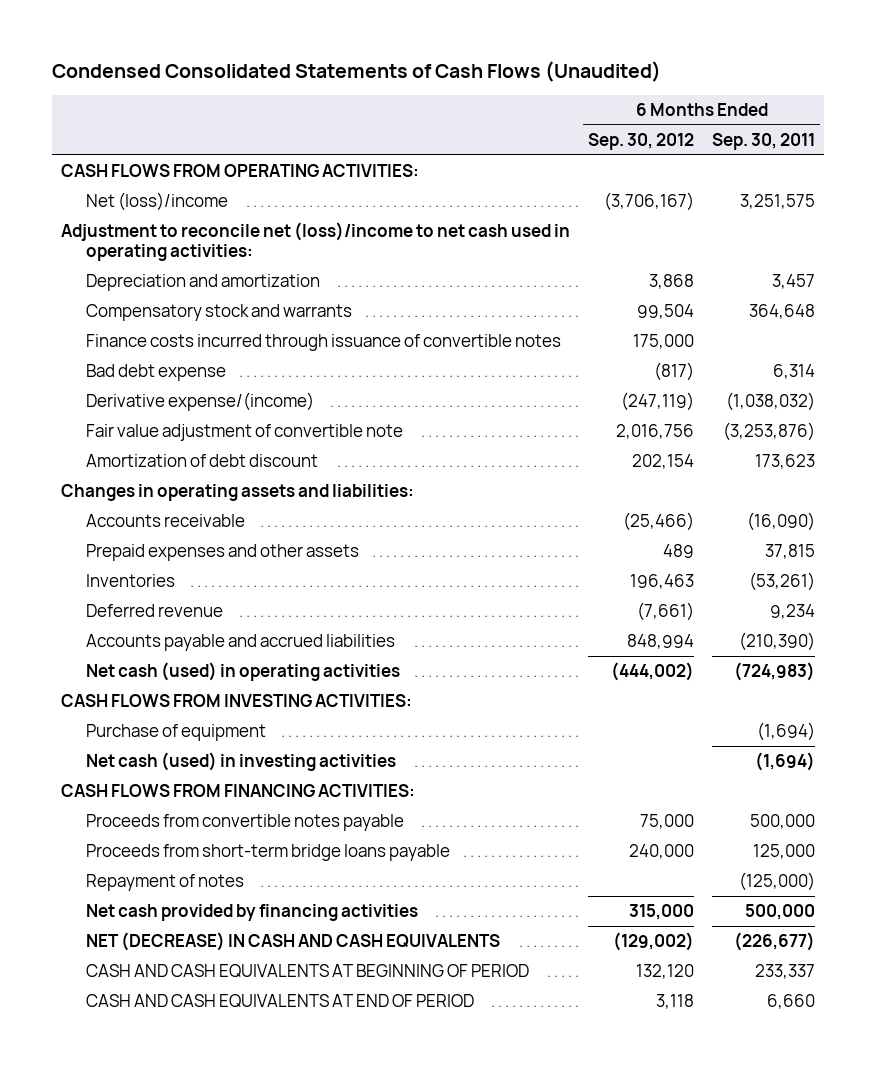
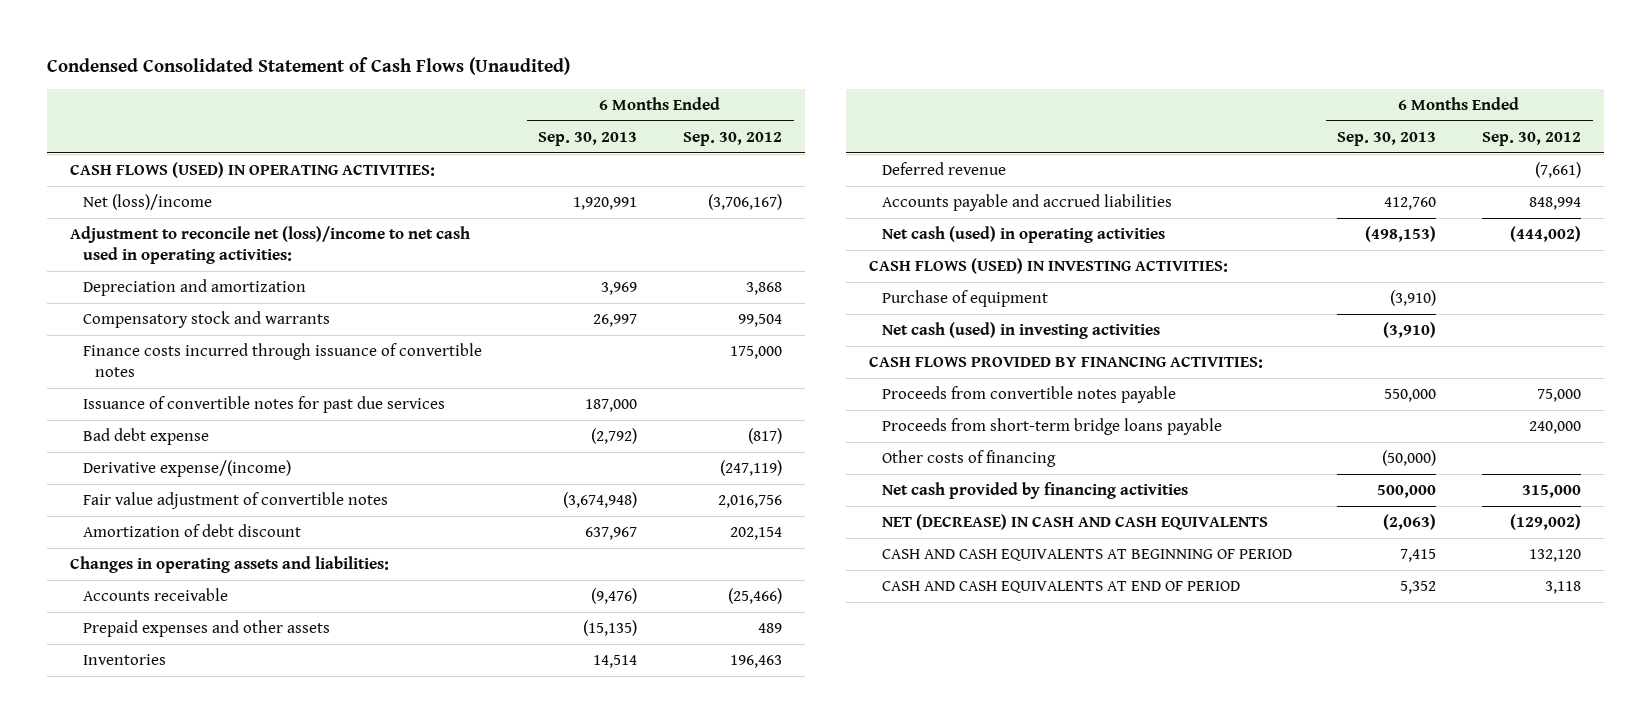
[51,60,661,82] Condensed Consolidated Statements of Cash Flows (Unaudited) -> [47,57,571,76] Condensed Consolidated Statement of Cash Flows (Unaudited)
[712,133,816,151] Sep. 30, 2011 -> none
none -> [538,131,638,146] Sep. 30, 2013
[60,164,419,178] CASH FLOWS FROM OPERATING ACTIVITIES: -> [70,162,436,179] CASH FLOWS (USED) IN OPERATING ACTIVITIES:
none -> [82,396,445,414] Issuance of convertible notes for past due services
[85,424,403,442] Fair value adjustment of convertible note -> [82,492,388,510] Fair value adjustment of convertible notes
[60,694,412,708] CASH FLOWS FROM INVESTING ACTIVITIES: -> [868,258,1228,275] CASH FLOWS (USED) IN INVESTING ACTIVITIES:
[60,784,415,798] CASH FLOWS FROM FINANCING ACTIVITIES: -> [868,356,1263,369] CASH FLOWS PROVIDED BY FINANCING ACTIVITIES:
[85,874,244,892] Repayment of notes -> none
none -> [881,450,1056,468] Other costs of financing

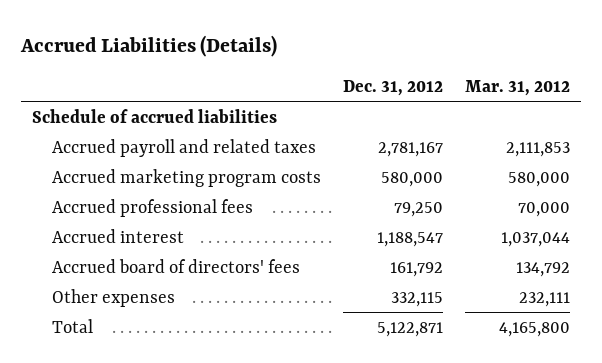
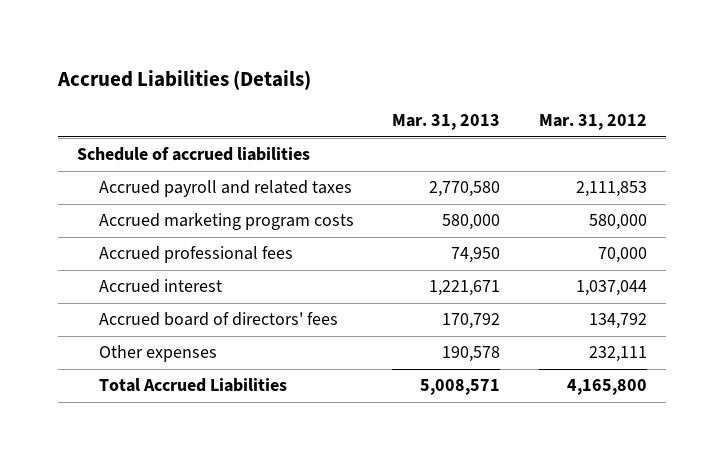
[343,79,444,96] Dec. 31, 2012 -> none
none -> [392,114,501,131] Mar. 31, 2013
[51,318,93,333] Total -> [99,378,288,393] Total Accrued Liabilities

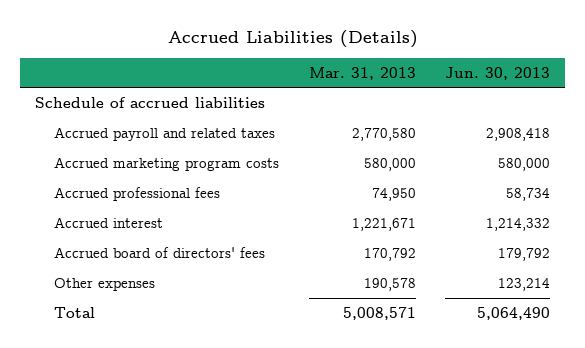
[538,114,647,131] Mar. 31, 2012 -> none
none -> [445,66,551,80] Jun. 30, 2013
[99,378,288,393] Total Accrued Liabilities -> [53,306,95,318] Total

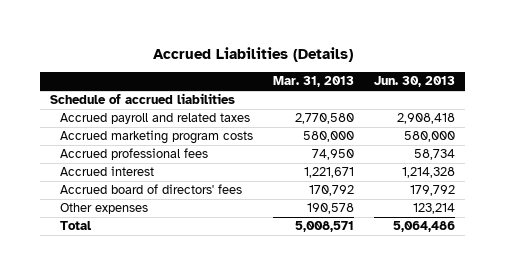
[486,217,551,231] 1,214,332 -> [402,167,456,179] 1,214,328
[477,306,551,320] 5,064,490 -> [393,221,456,233] 5,064,486

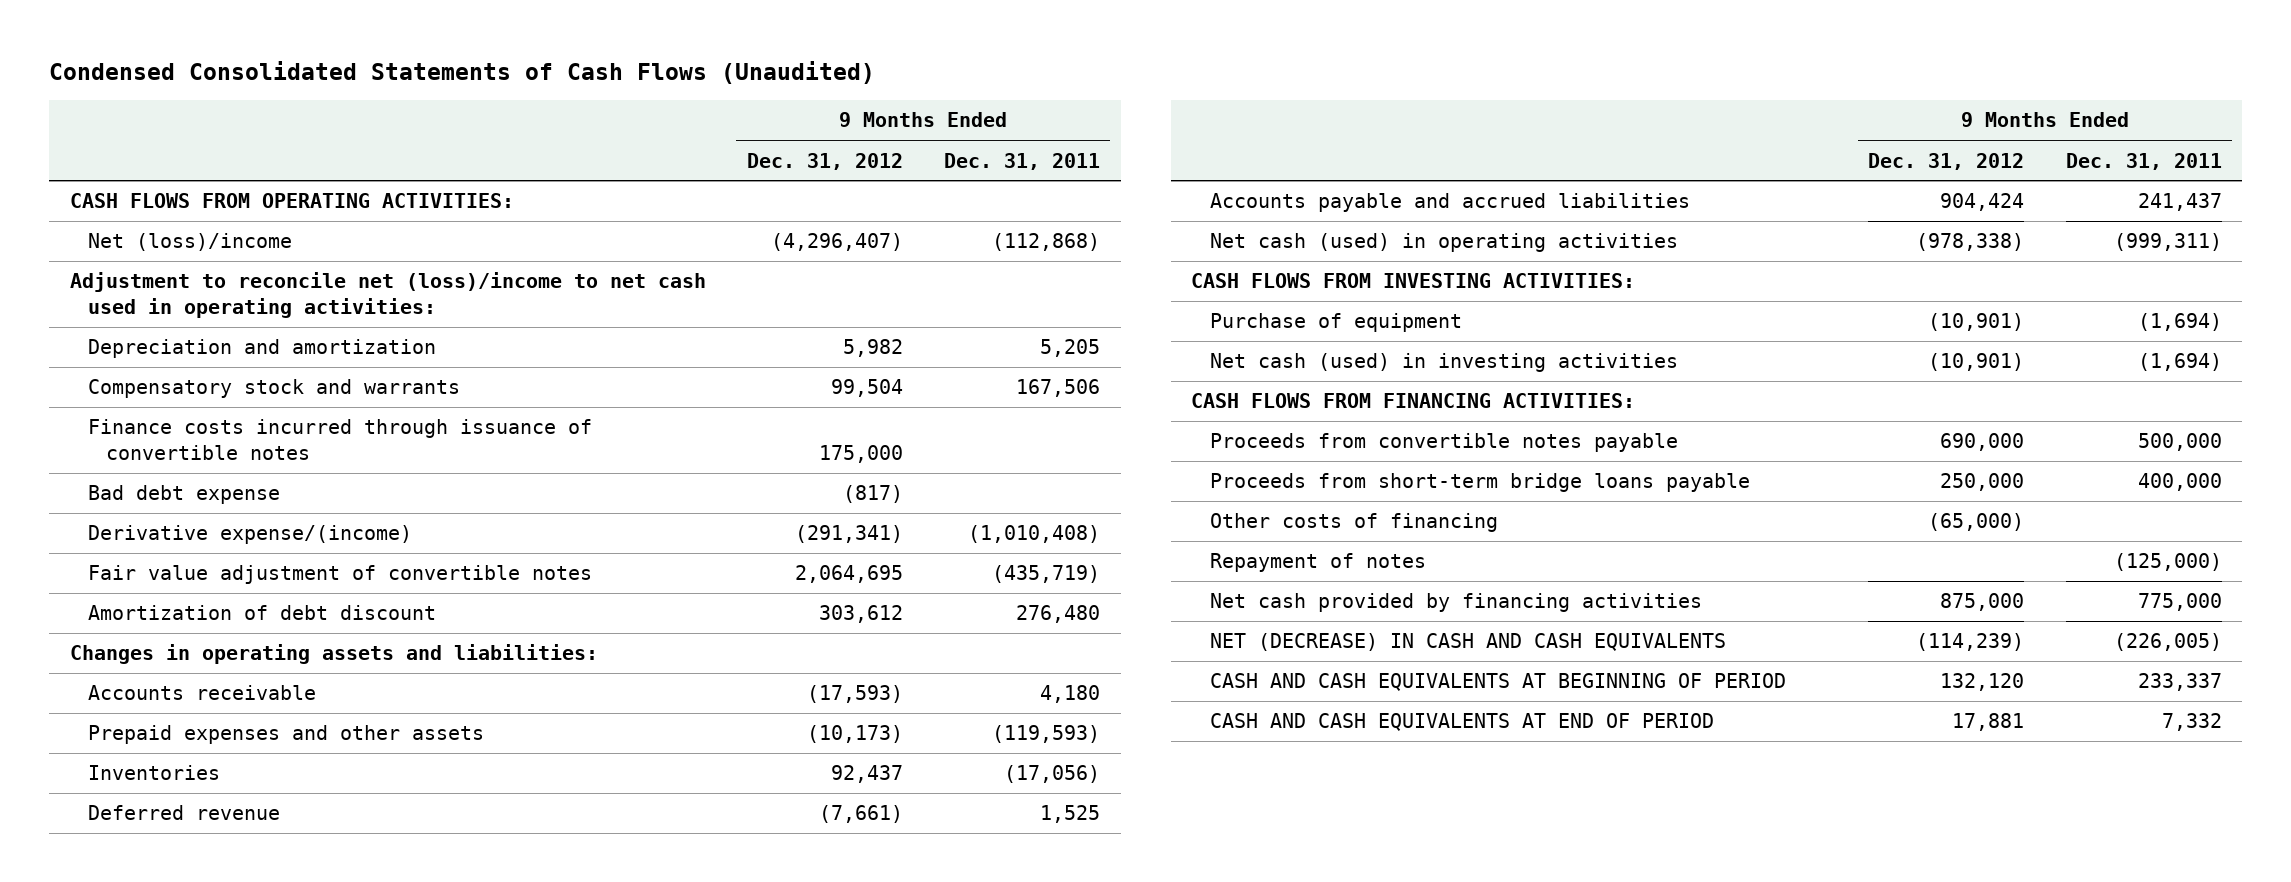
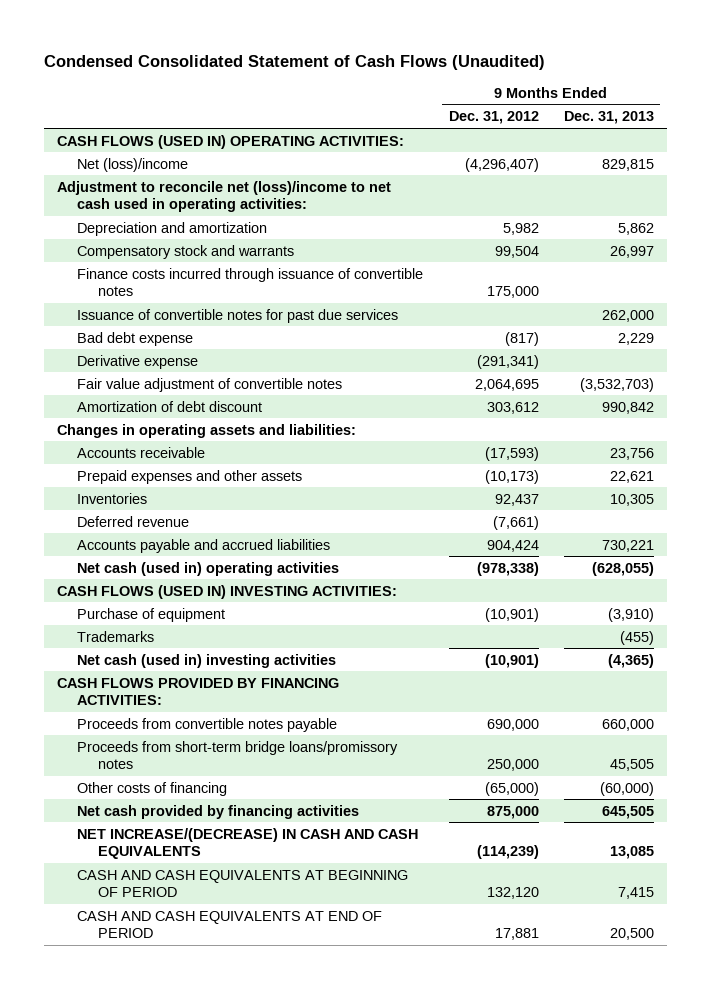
[48,61,875,85] Condensed Consolidated Statements of Cash Flows (Unaudited) -> [44,54,546,70] Condensed Consolidated Statement of Cash Flows (Unaudited)
[943,152,1100,170] Dec. 31, 2011 -> none
none -> [563,111,654,125] Dec. 31, 2013
[69,193,514,209] CASH FLOWS FROM OPERATING ACTIVITIES: -> [56,134,404,149] CASH FLOWS (USED IN) OPERATING ACTIVITIES:
none -> [77,308,399,323] Issuance of convertible notes for past due services
[87,525,412,545] Derivative expense/(income) -> [77,354,199,369] Derivative expense
[1209,233,1678,253] Net cash (used) in operating activities -> [77,561,340,576] Net cash (used in) operating activities
[1191,273,1636,289] CASH FLOWS FROM INVESTING ACTIVITIES: -> [56,584,397,599] CASH FLOWS (USED IN) INVESTING ACTIVITIES:
none -> [77,630,155,642] Trademarks
[1209,353,1678,373] Net cash (used) in investing activities -> [77,653,337,668] Net cash (used in) investing activities
[1191,393,1636,409] CASH FLOWS FROM FINANCING ACTIVITIES: -> [56,677,339,705] CASH FLOWS PROVIDED BY FINANCING ACTIVITIES:
[1209,473,1750,493] Proceeds from short-term bridge loans payable -> [77,740,399,769] Proceeds from short-term bridge loans/promissory notes
[1209,553,1426,573] Repayment of notes -> none
[1209,633,1726,652] NET (DECREASE) IN CASH AND CASH EQUIVALENTS -> [77,827,419,859] NET INCREASE/(DECREASE) IN CASH AND CASH EQUIVALENTS

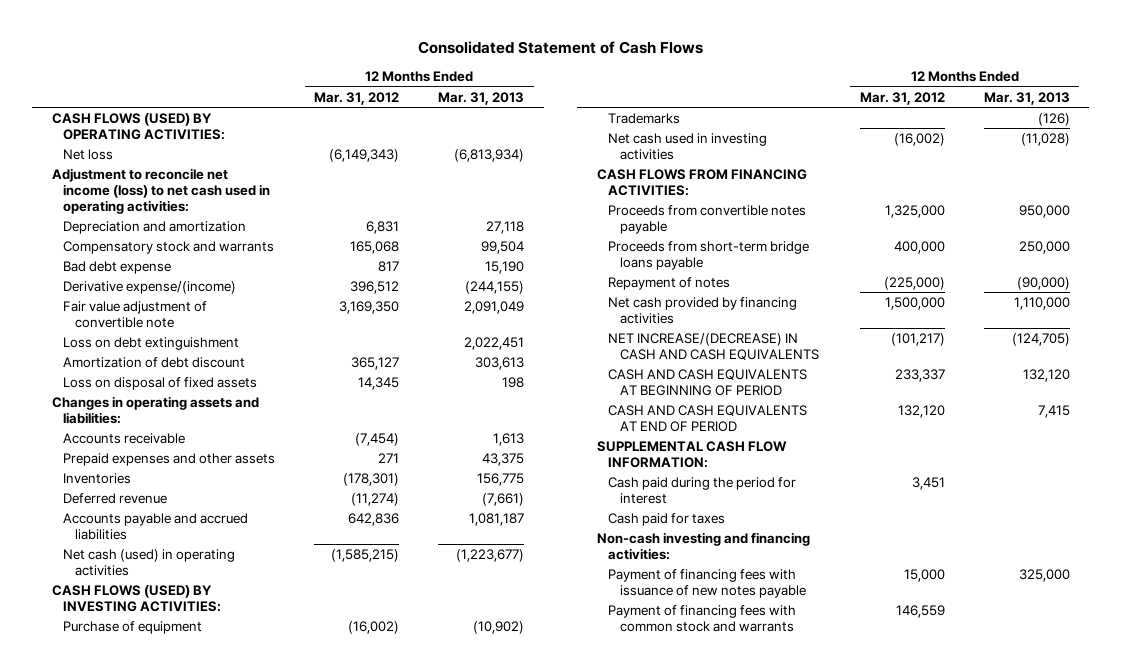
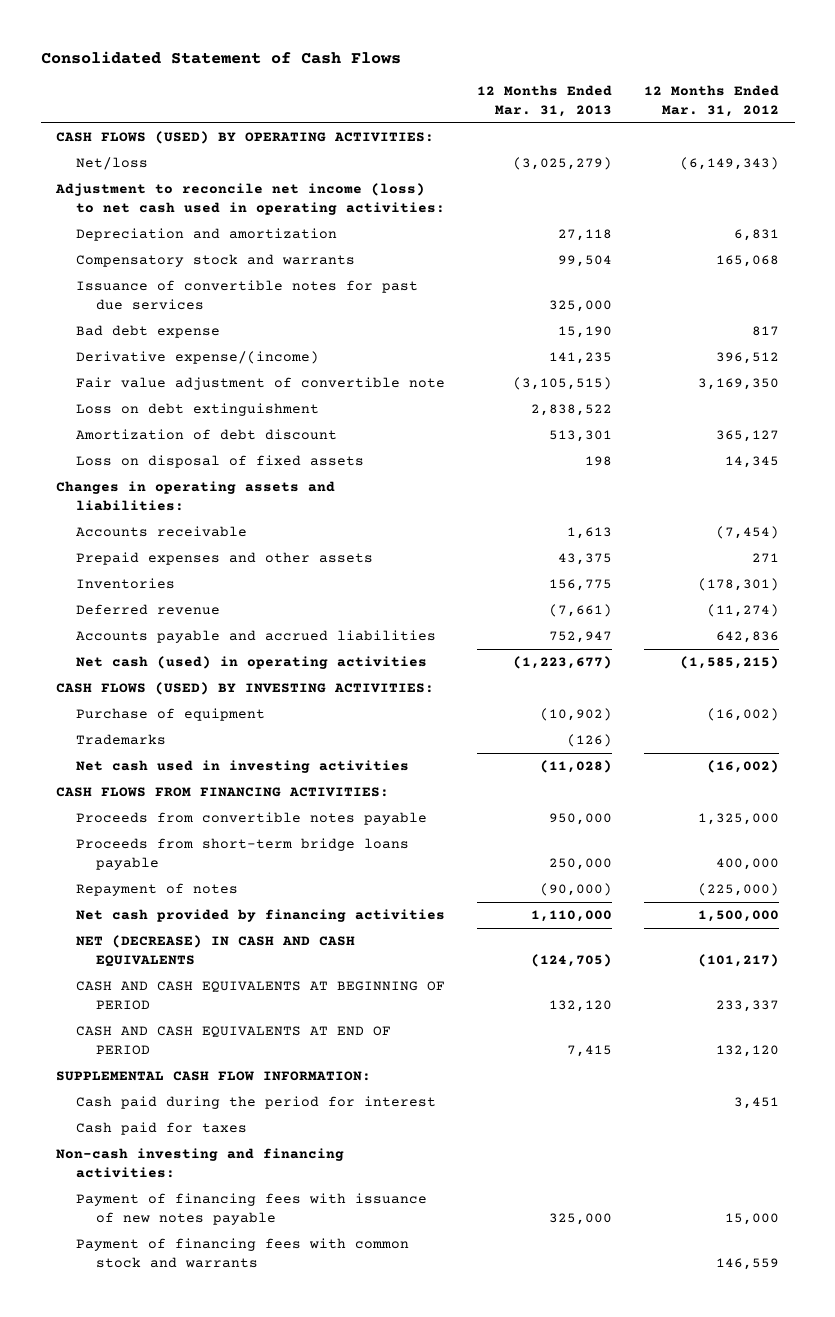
[63,148,114,160] Net loss -> [76,157,149,171] Net/loss
[454,148,525,162] (6,813,934) -> [513,157,613,171] (3,025,279)
none -> [76,280,419,310] Issuance of convertible notes for past due services
[465,280,525,294] (244,155) -> [549,352,613,365] 141,235
[464,300,525,314] 2,091,049 -> [513,377,613,391] (3,105,515)
[464,336,525,350] 2,022,451 -> [531,404,613,417] 2,838,522
[475,356,525,370] 303,613 -> [549,430,613,443] 513,301
[469,512,525,526] 1,081,187 -> [549,631,613,644] 752,947
[608,332,819,360] NET INCREASE/(DECREASE) IN CASH AND CASH EQUIVALENTS -> [76,935,356,967] NET (DECREASE) IN CASH AND CASH EQUIVALENTS

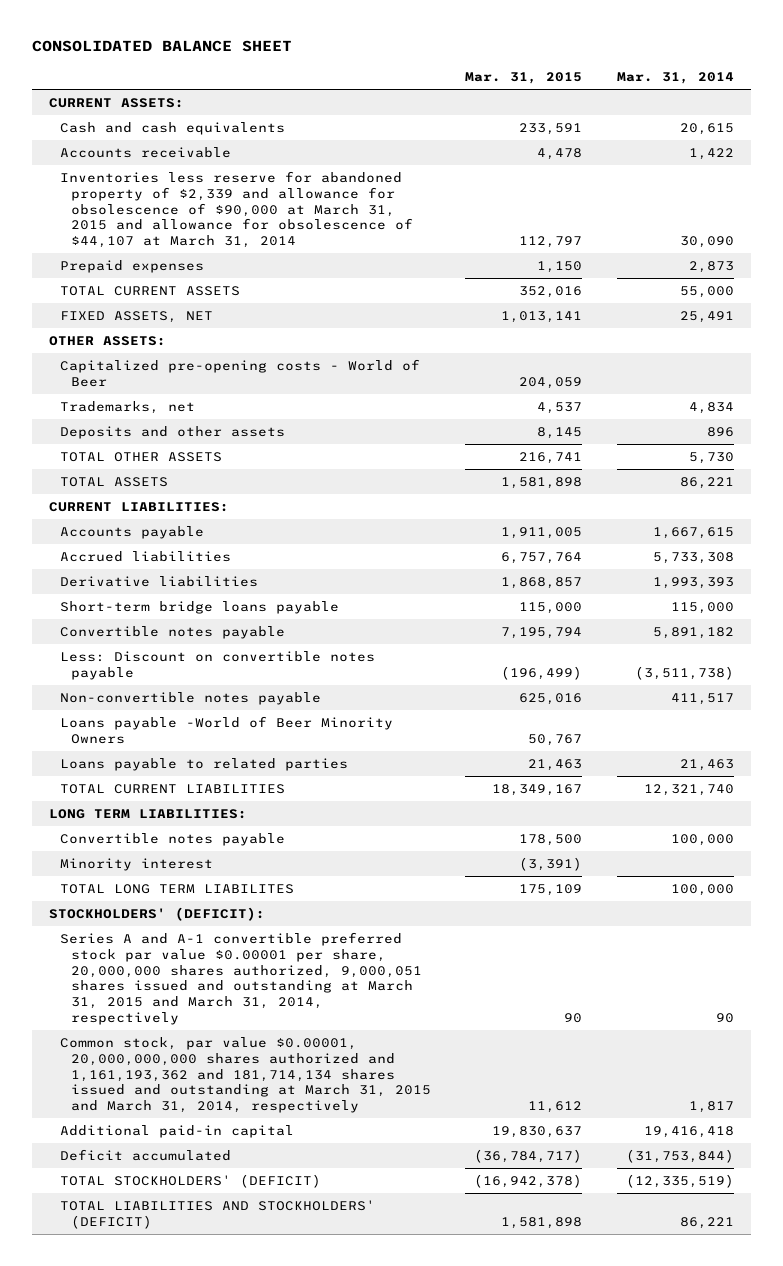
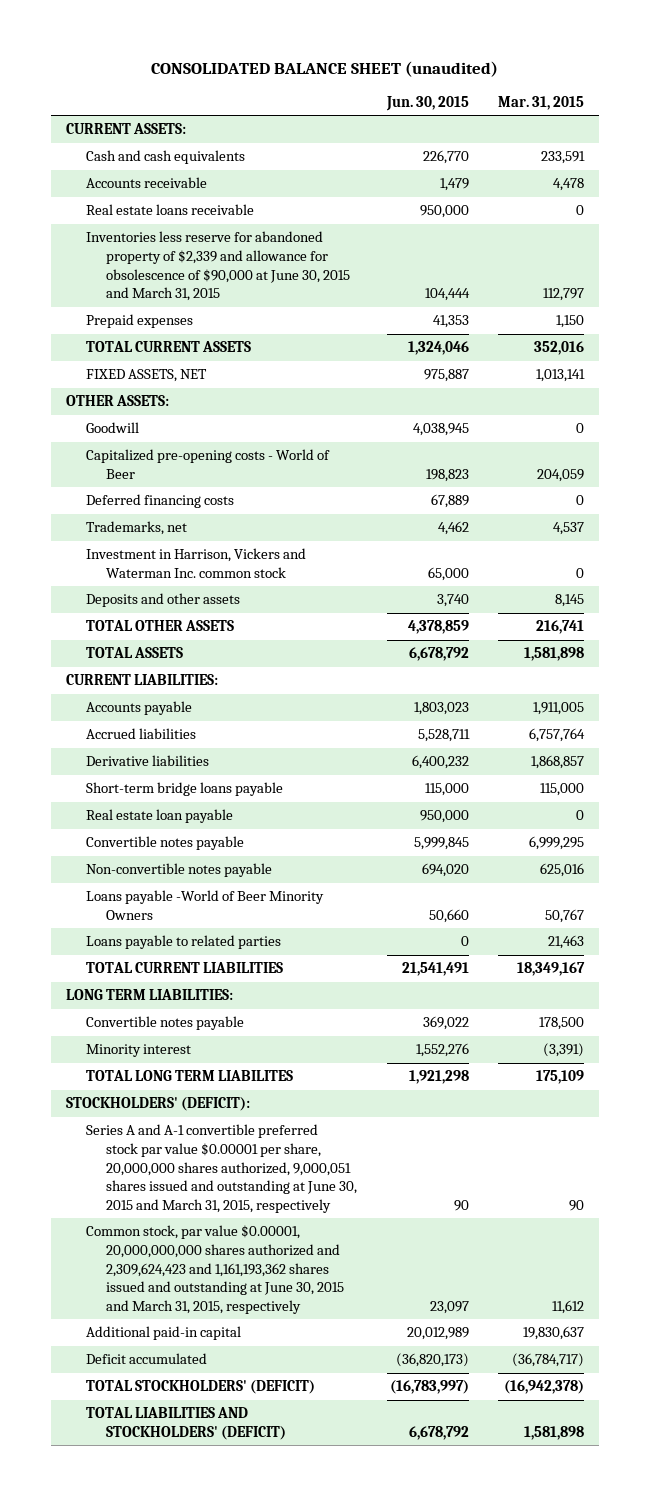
[31,40,292,53] CONSOLIDATED BALANCE SHEET -> [151,61,499,78] CONSOLIDATED BALANCE SHEET (unaudited)
[617,71,735,84] Mar. 31, 2014 -> none
none -> [385,96,469,112] Jun. 30, 2015
none -> [86,204,255,216] Real estate loans receivable
[59,171,413,249] Inventories less reserve for abandoned property of $2,339 and allowance for obsolescence of $90,000 at March 31, 2015 and allowance for obsolescence of $44,107 at March 31, 2014 -> [86,231,351,302] Inventories less reserve for abandoned property of $2,339 and allowance for obsolescence of $90,000 at June 30, 2015 and March 31, 2015
none -> [86,422,140,434] Goodwill
none -> [86,494,235,509] Deferred financing costs
none -> [86,548,307,578] Investment in Harrison, Vickers and Waterman Inc. common stock
[59,651,375,680] Less: Discount on convertible notes payable -> none
none -> [86,809,234,824] Real estate loan payable
[501,627,583,640] 7,195,794 -> [529,836,585,851] 6,999,295
[59,932,422,1025] Series A and A-1 convertible preferred stock par value $0.00001 per share, 20,000,000 shares authorized, 9,000,051 shares issued and outstanding at March 31, 2015 and March 31, 2014, respectively -> [86,1124,358,1213] Series A and A-1 convertible preferred stock par value $0.00001 per share, 20,000,000 shares authorized, 9,000,051 shares issued and outstanding at June 30, 2015 and March 31, 2015, respectively
[59,1037,431,1114] Common stock, par value $0.00001, 20,000,000,000 shares authorized and 1,161,193,362 and 181,714,134 shares issued and outstanding at March 31, 2015 and March 31, 2014, respectively -> [86,1225,345,1314] Common stock, par value $0.00001, 20,000,000,000 shares authorized and 2,309,624,423 and 1,161,193,362 shares issued and outstanding at June 30, 2015 and March 31, 2015, respectively

